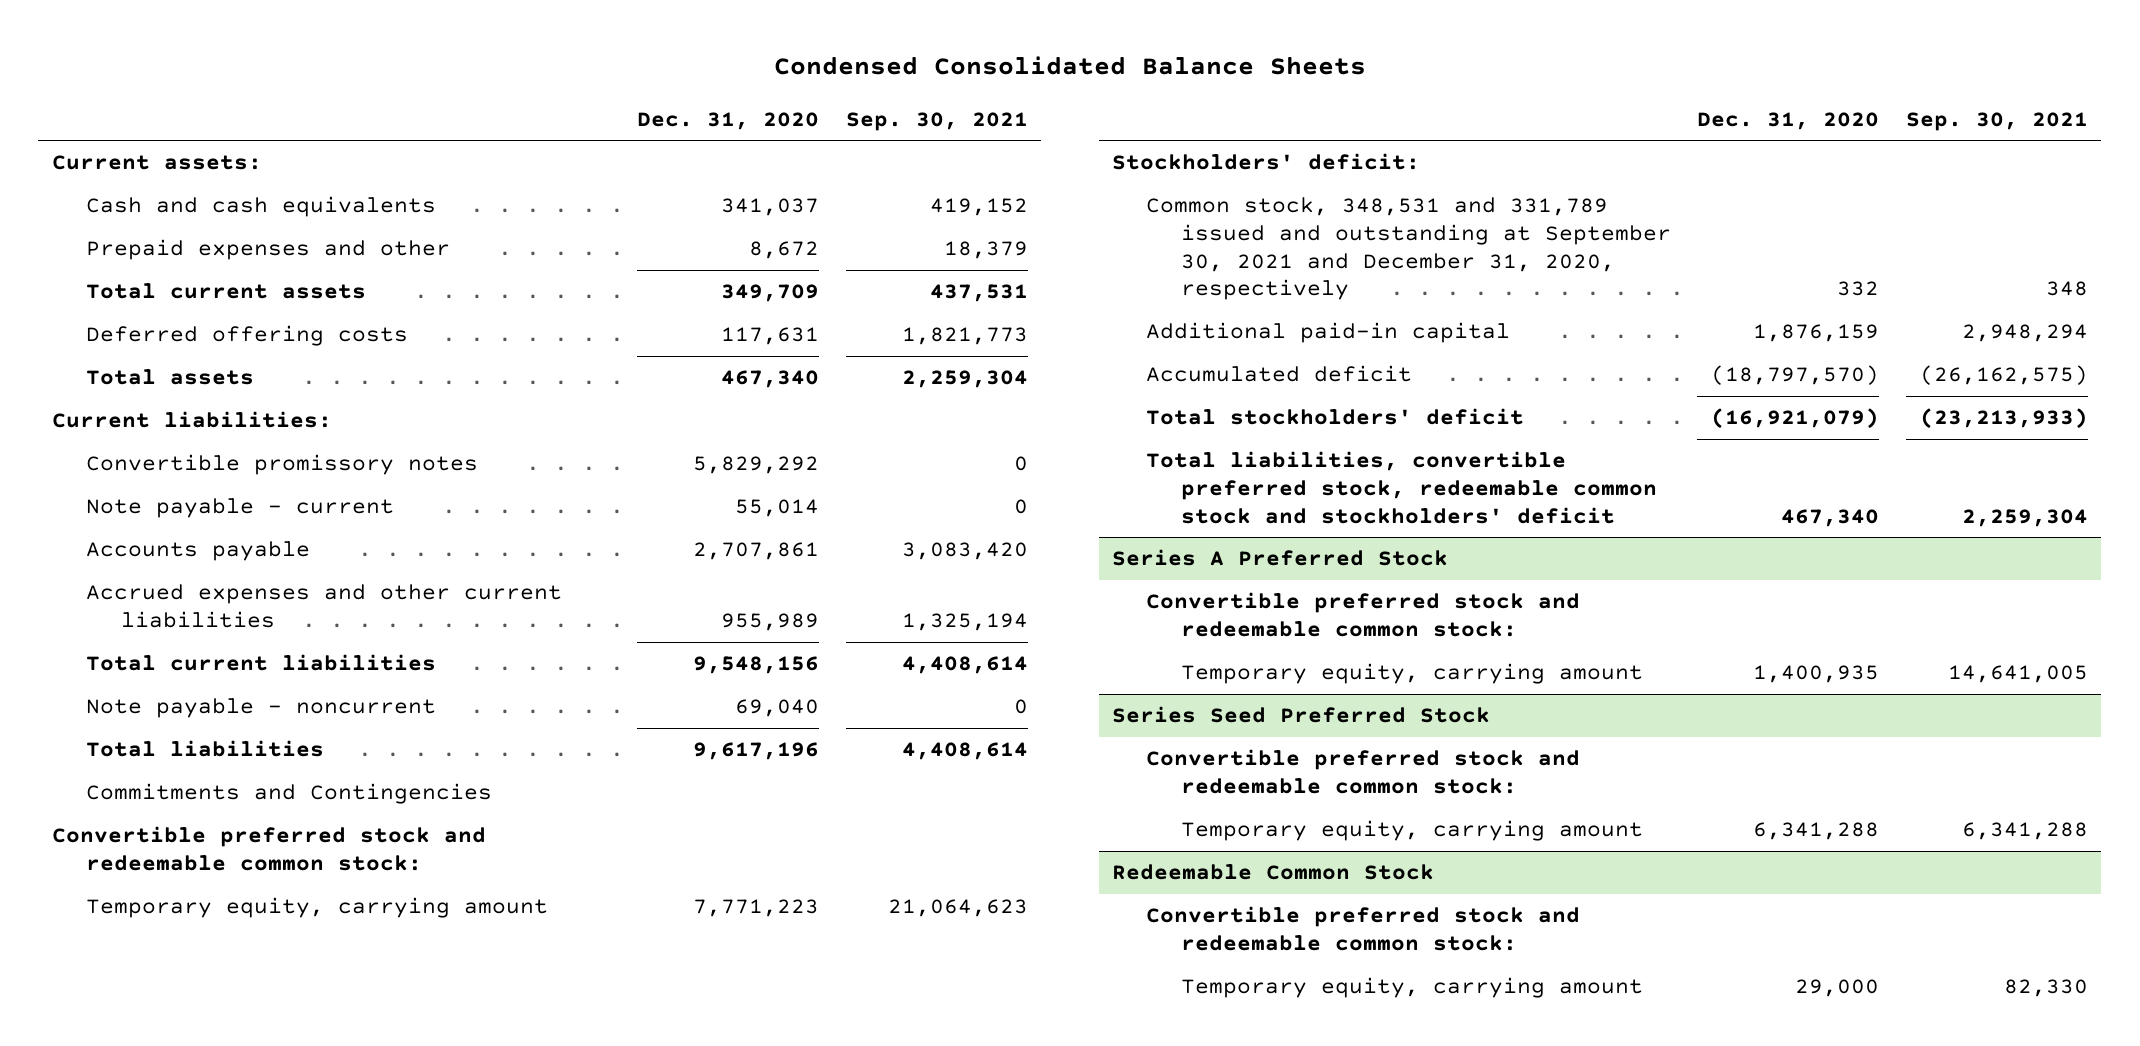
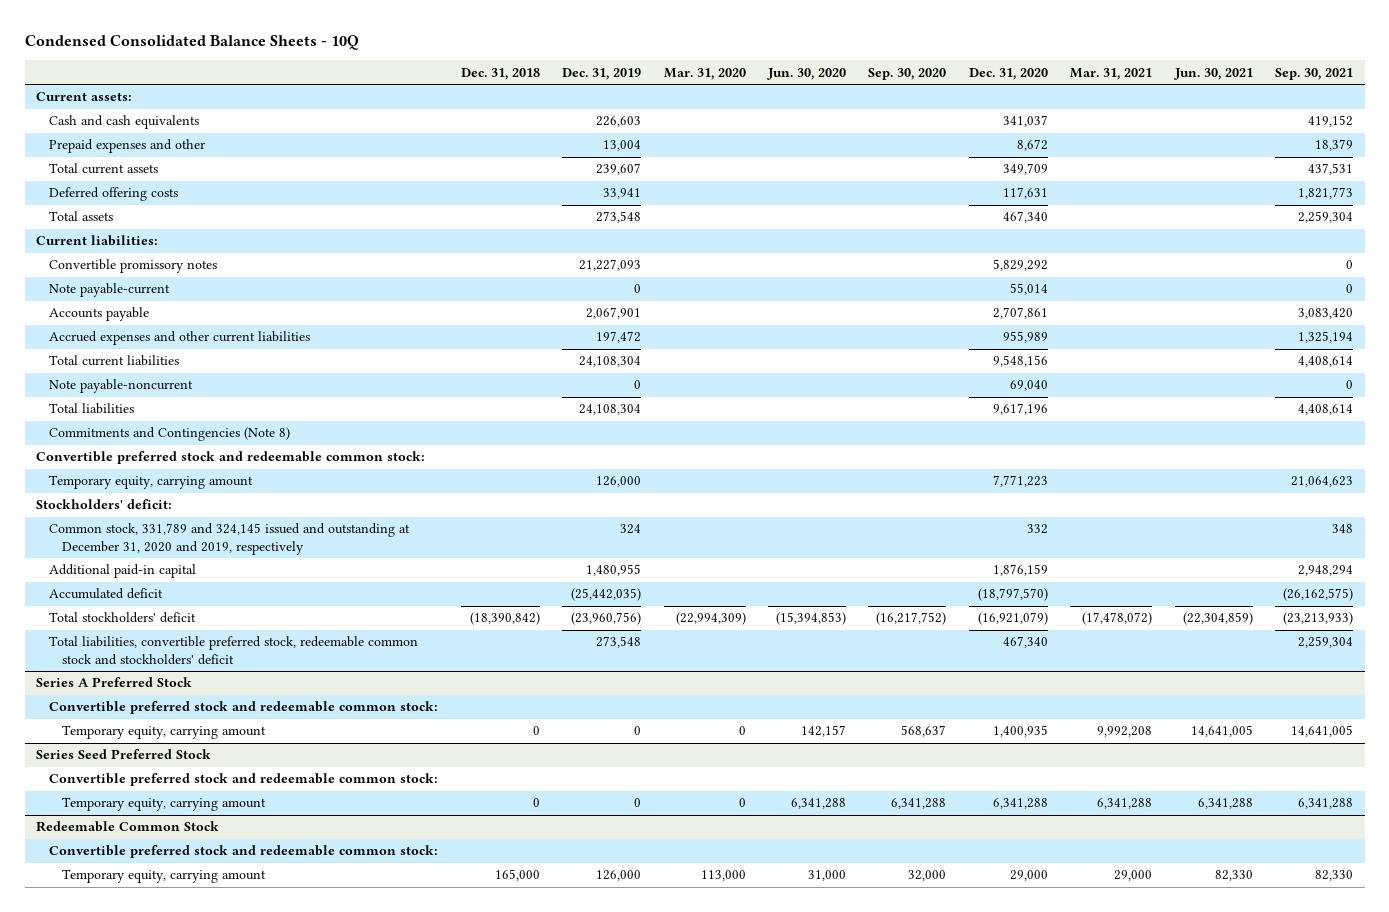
[773,56,1366,76] Condensed Consolidated Balance Sheets -> [24,35,359,51] Condensed Consolidated Balance Sheets - 10Q
none -> [460,67,540,80] Dec. 31, 2018
none -> [562,67,642,80] Dec. 31, 2019
none -> [663,67,746,80] Mar. 31, 2020
none -> [766,67,846,80] Jun. 30, 2020
none -> [868,67,947,80] Sep. 30, 2020
none -> [1070,67,1153,80] Mar. 31, 2021
none -> [1173,67,1253,80] Jun. 30, 2021
[86,498,395,519] Note payable - current -> [49,283,171,298] Note payable-current
[86,698,437,719] Note payable - noncurrent -> [49,379,194,394] Note payable-noncurrent
[86,783,493,805] Commitments and Contingencies -> [49,427,291,442] Commitments and Contingencies (Note 8)
[1146,197,1671,301] Common stock, 348,531 and 331,789 issued and outstanding at September 30, 2021 and December 31, 2020, respectively -> [49,523,411,556] Common stock, 331,789 and 324,145 issued and outstanding at December 31, 2020 and 2019, respectively

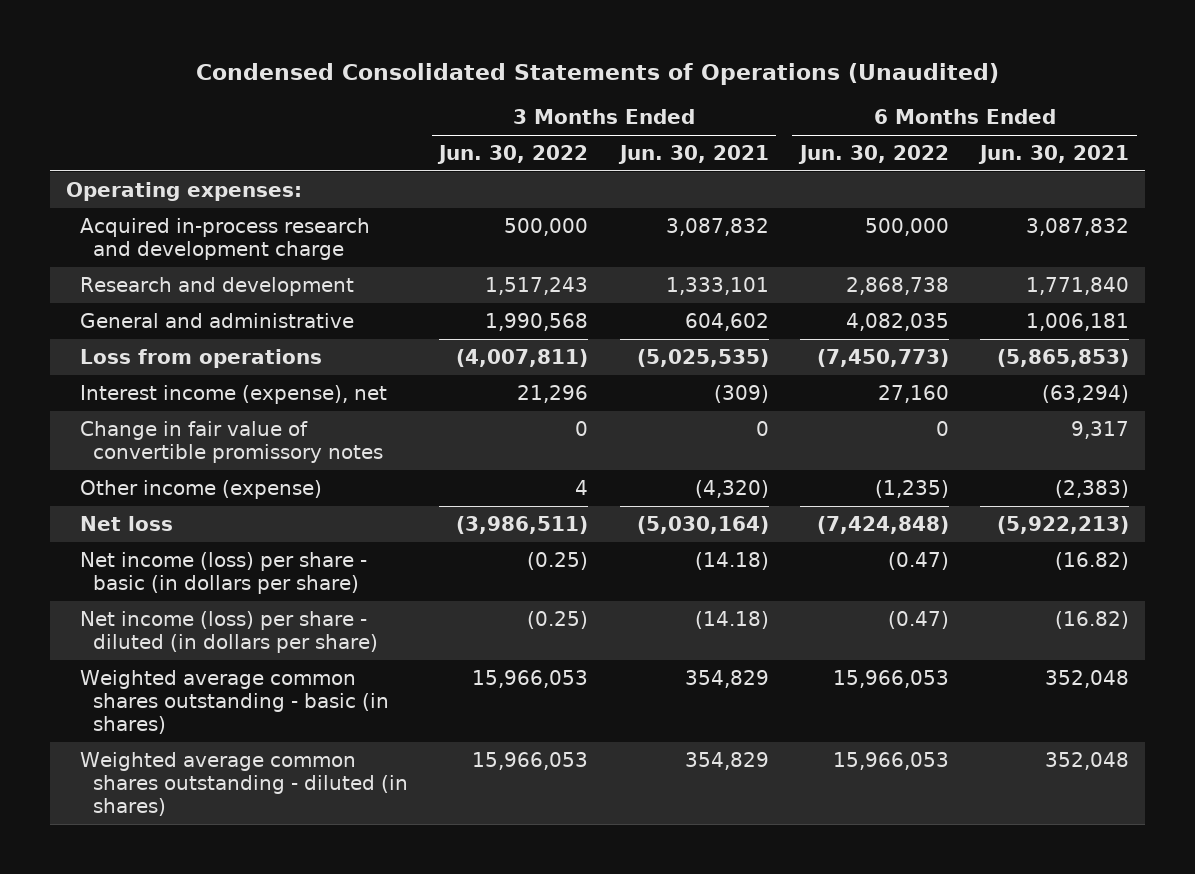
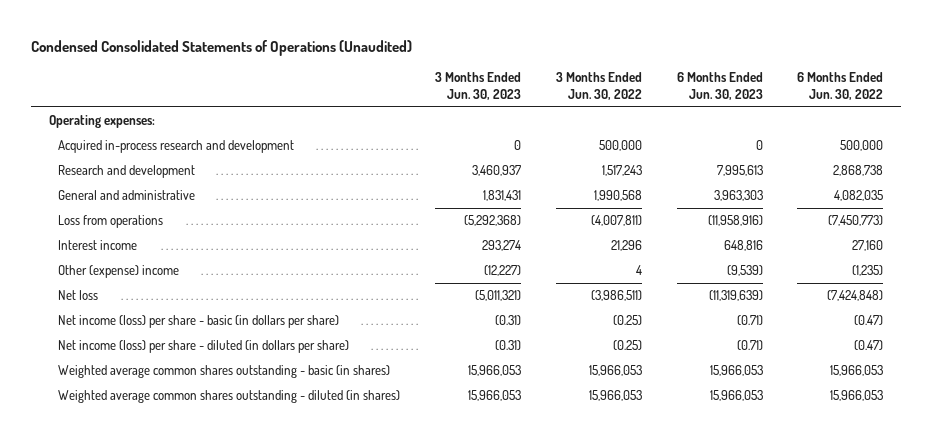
[617,144,769,164] Jun. 30, 2021 -> none
[978,144,1130,164] Jun. 30, 2021 -> none
none -> [435,72,522,100] 3 Months Ended Jun. 30, 2023
none -> [676,72,763,100] 6 Months Ended Jun. 30, 2023
[79,217,370,260] Acquired in-process research and development charge -> [58,140,295,154] Acquired in-process research and development
[79,420,384,463] Change in fair value of convertible promissory notes -> none
[79,384,387,404] Interest income (expense), net -> [58,240,138,251] Interest income
[79,479,322,499] Other income (expense) -> [58,265,180,279] Other (expense) income

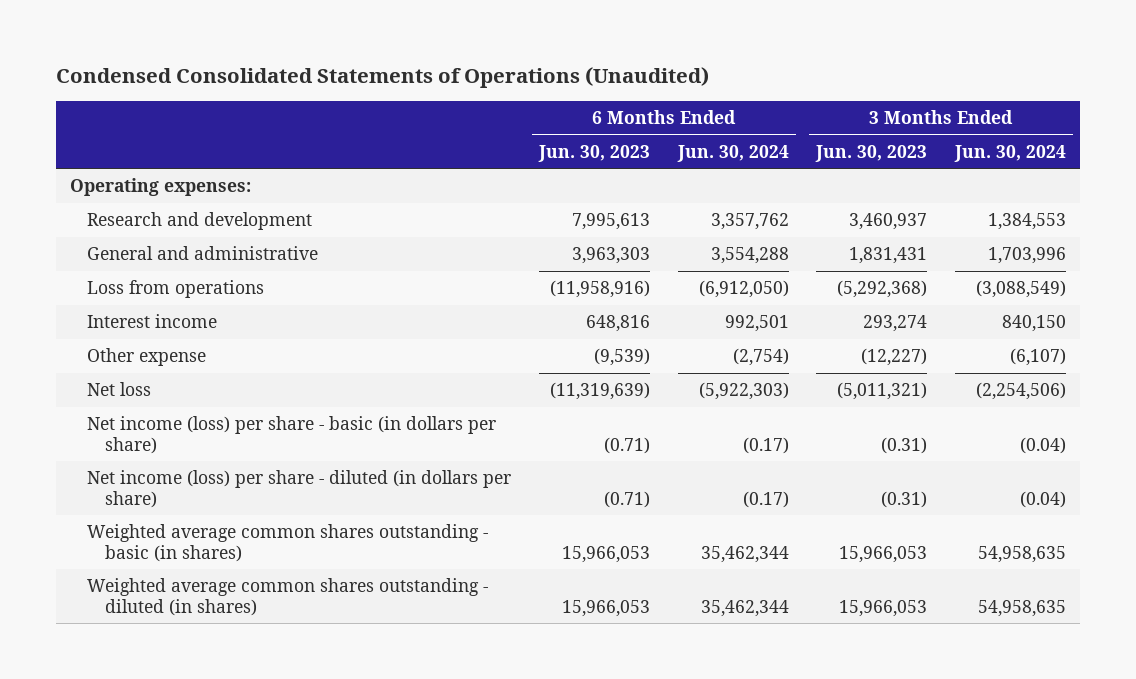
[555,72,642,100] 3 Months Ended Jun. 30, 2022 -> none
[797,72,884,100] 6 Months Ended Jun. 30, 2022 -> none
none -> [676,144,789,162] Jun. 30, 2024
none -> [954,144,1067,162] Jun. 30, 2024
[58,140,295,154] Acquired in-process research and development -> none
[58,265,180,279] Other (expense) income -> [87,348,207,367] Other expense

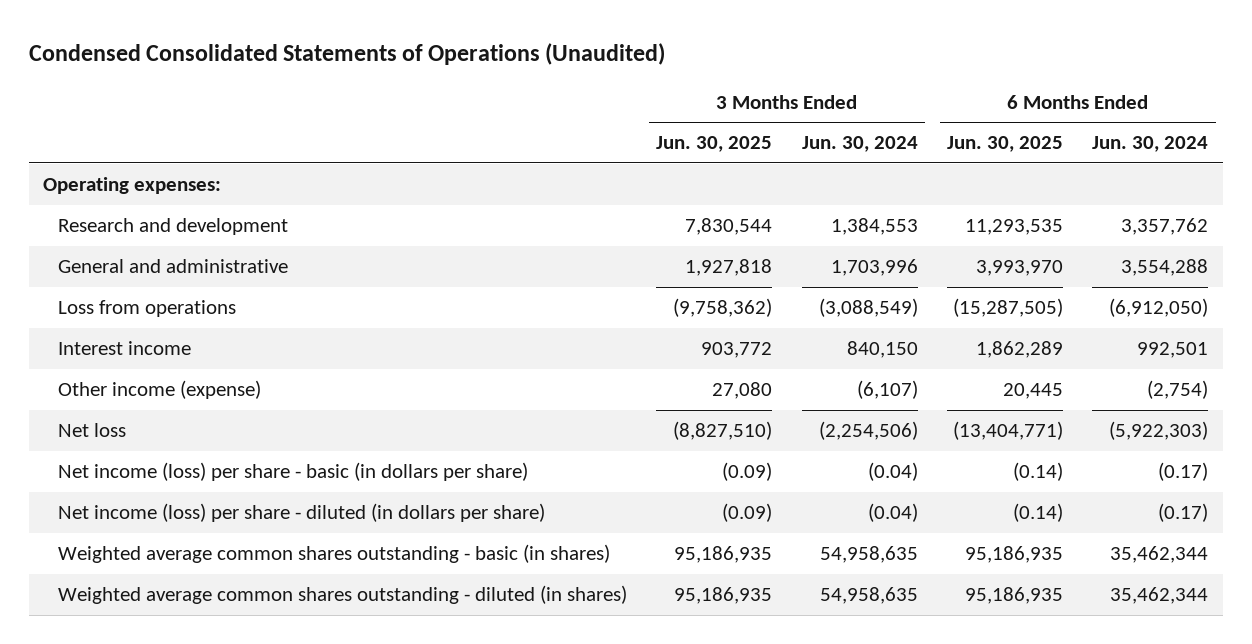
[537,144,650,162] Jun. 30, 2023 -> none
[815,144,928,162] Jun. 30, 2023 -> none
none -> [656,136,773,153] Jun. 30, 2025
none -> [947,136,1064,153] Jun. 30, 2025
[87,348,207,367] Other expense -> [57,380,261,400] Other income (expense)

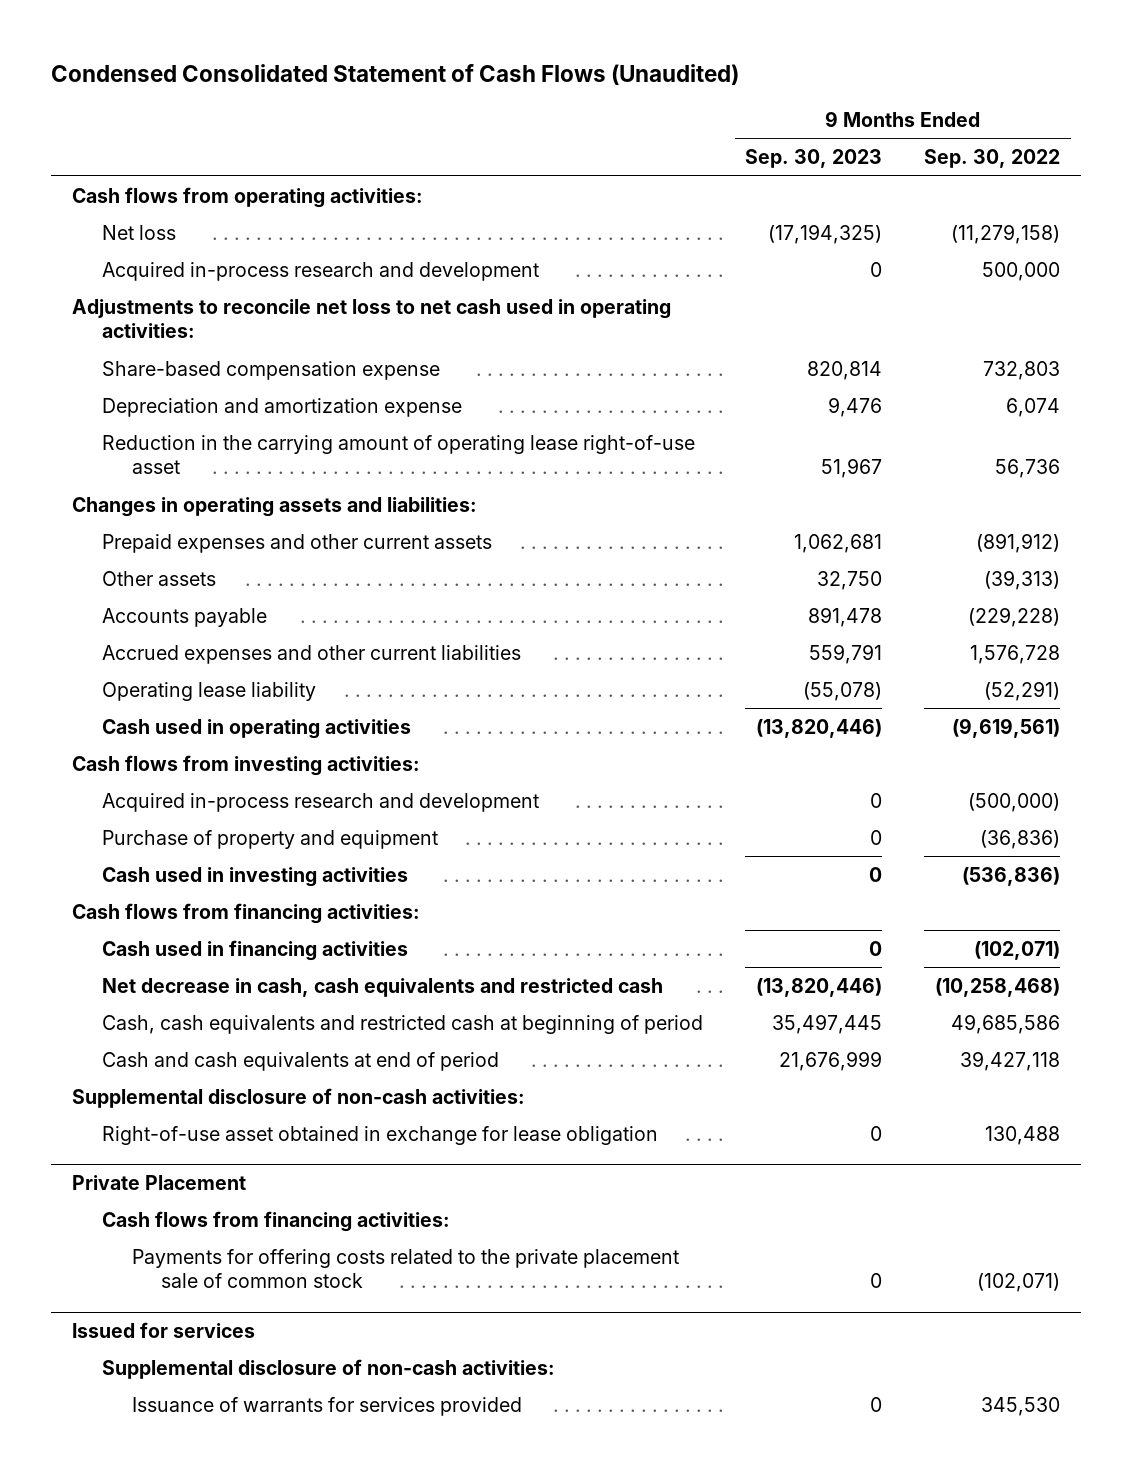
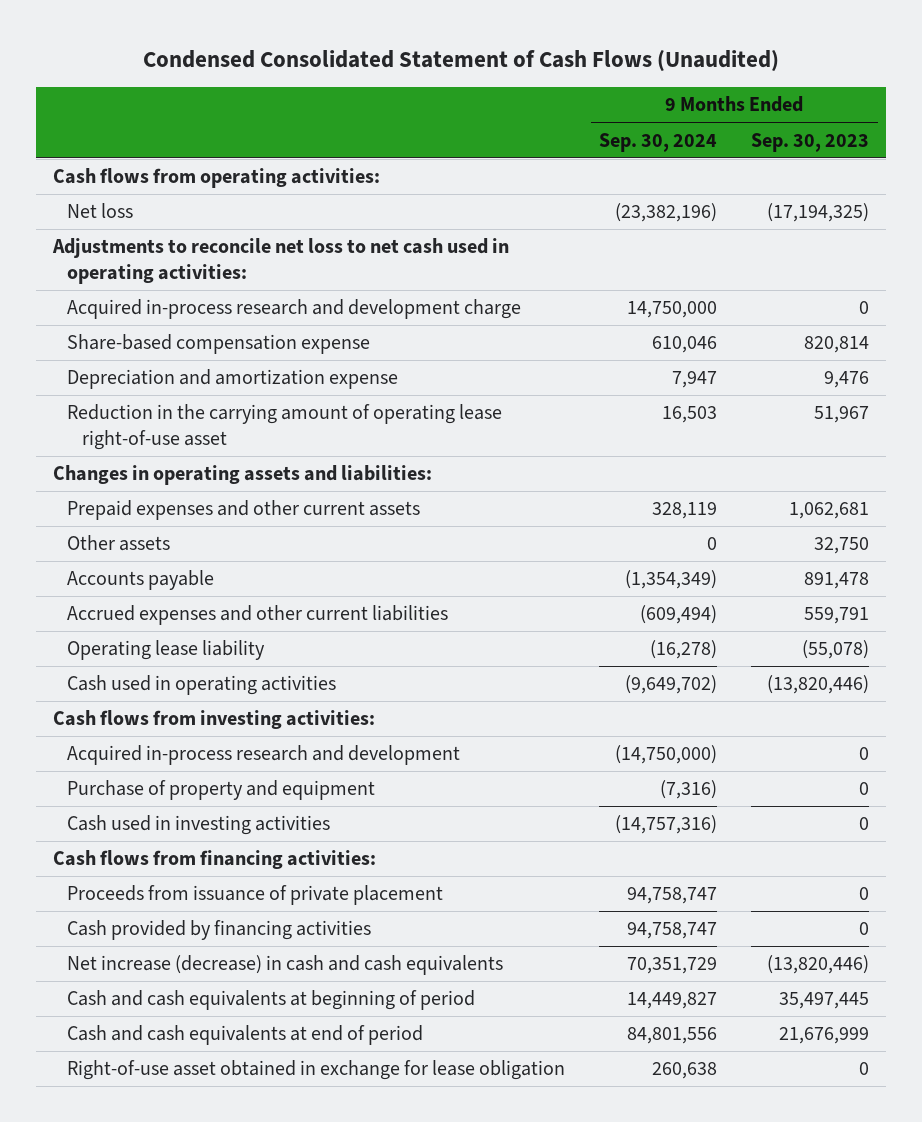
[924,149,1061,169] Sep. 30, 2022 -> none
none -> [599,132,718,152] Sep. 30, 2024
[102,261,540,281] Acquired in-process research and development -> none
none -> [67,299,522,320] Acquired in-process research and development charge
none -> [67,885,444,906] Proceeds from issuance of private placement
[102,939,409,961] Cash used in financing activities -> [67,920,372,941] Cash provided by financing activities
[102,977,664,997] Net decrease in cash, cash equivalents and restricted cash -> [67,955,504,976] Net increase (decrease) in cash and cash equivalents
[102,1014,704,1034] Cash, cash equivalents and restricted cash at beginning of period -> [67,990,476,1011] Cash and cash equivalents at beginning of period
[72,1087,526,1108] Supplemental disclosure of non-cash activities: -> none
[72,1174,247,1190] Private Placement -> none
[102,1210,451,1232] Cash flows from financing activities: -> none
[131,1248,679,1289] Payments for offering costs related to the private placement sale of common stock -> none
[72,1321,256,1338] Issued for services -> none
[102,1358,556,1379] Supplemental disclosure of non-cash activities: -> none
[131,1396,522,1416] Issuance of warrants for services provided -> none

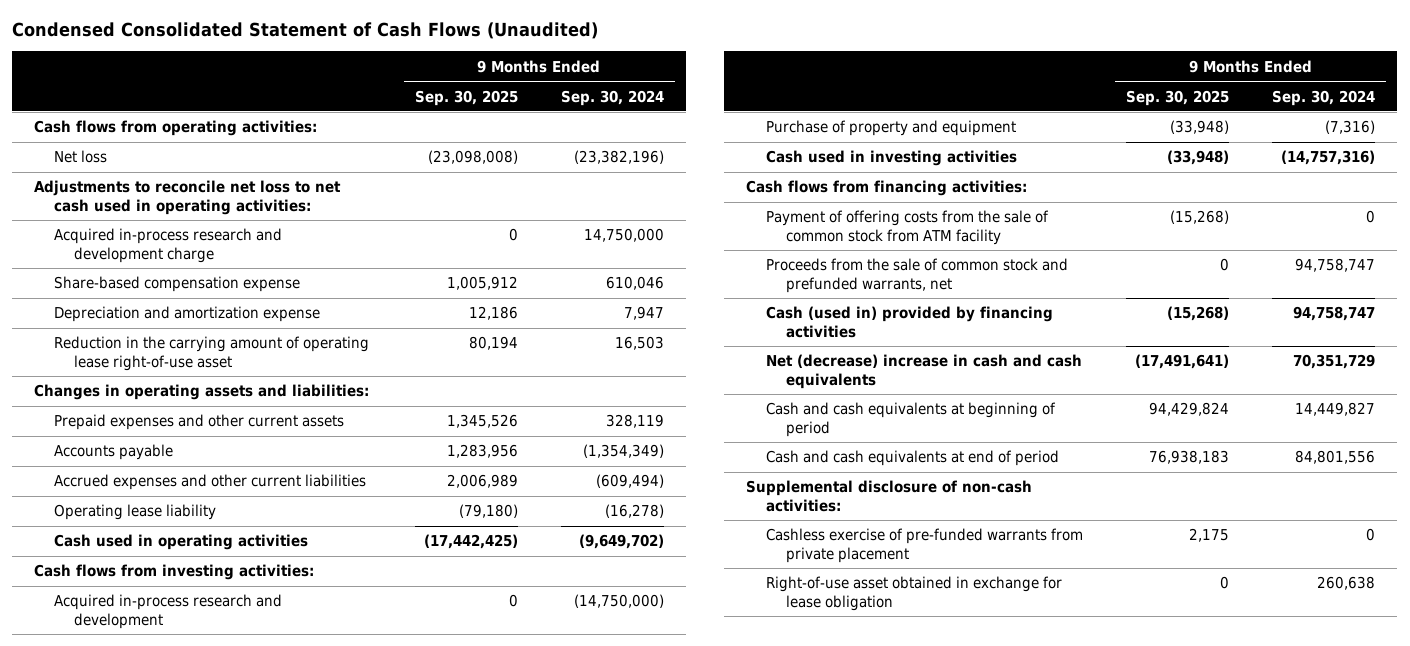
[751,132,870,152] Sep. 30, 2023 -> none
none -> [414,89,518,106] Sep. 30, 2025
[67,535,171,552] Other assets -> none
none -> [765,210,1049,245] Payment of offering costs from the sale of common stock from ATM facility
[67,885,444,906] Proceeds from issuance of private placement -> [765,258,1068,293] Proceeds from the sale of common stock and prefunded warrants, net
[67,920,372,941] Cash provided by financing activities -> [765,306,1053,338] Cash (used in) provided by financing activities
[67,955,504,976] Net increase (decrease) in cash and cash equivalents -> [765,354,1082,389] Net (decrease) increase in cash and cash equivalents
none -> [745,480,1032,512] Supplemental disclosure of non-cash activities:
none -> [765,528,1083,563] Cashless exercise of pre-funded warrants from private placement

